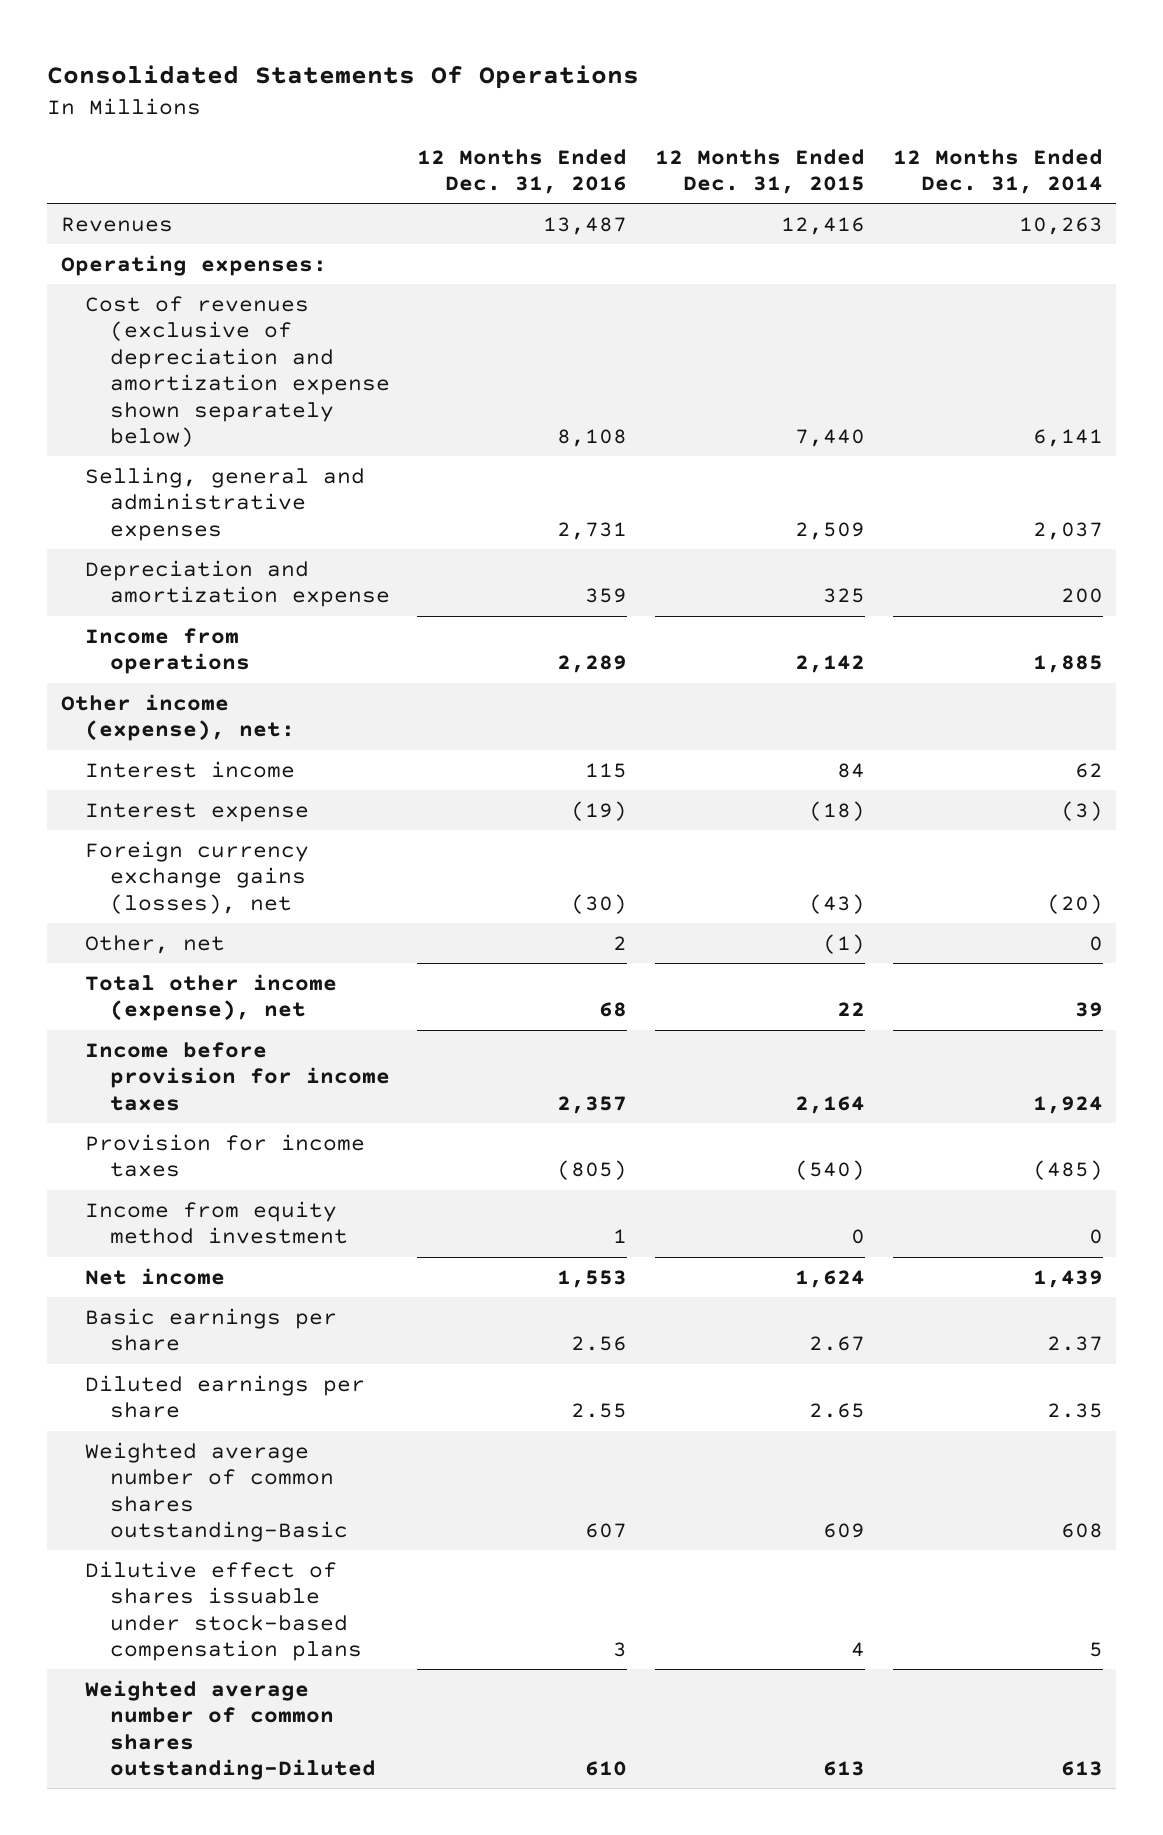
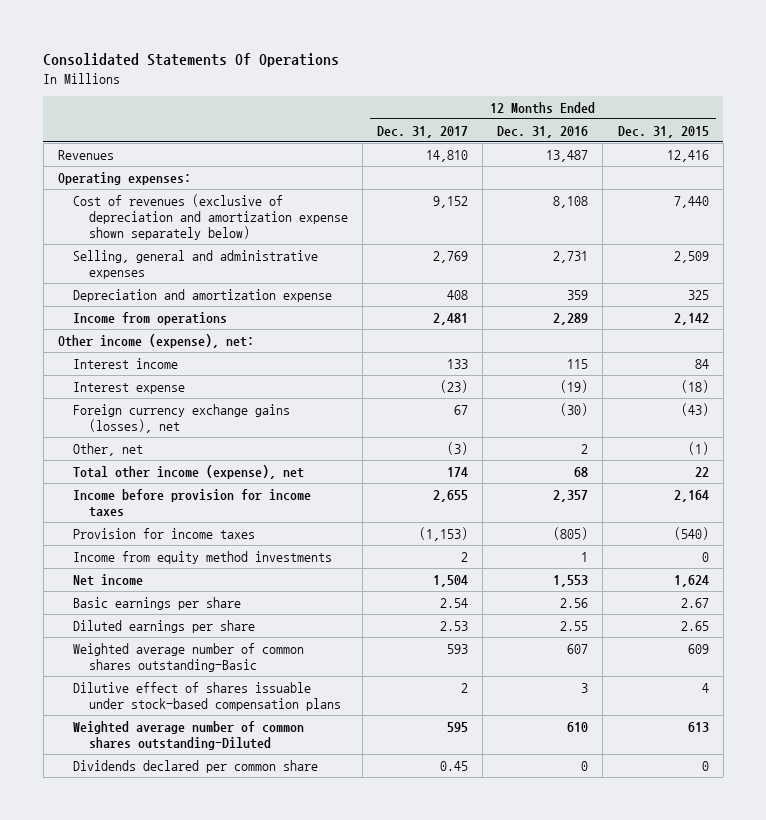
[892,148,1103,195] 12 Months Ended Dec. 31, 2014 -> none
none -> [376,125,468,138] Dec. 31, 2017
[85,1200,348,1245] Income from equity method investment -> [73,550,333,564] Income from equity method investments
none -> [73,759,319,773] Dividends declared per common share

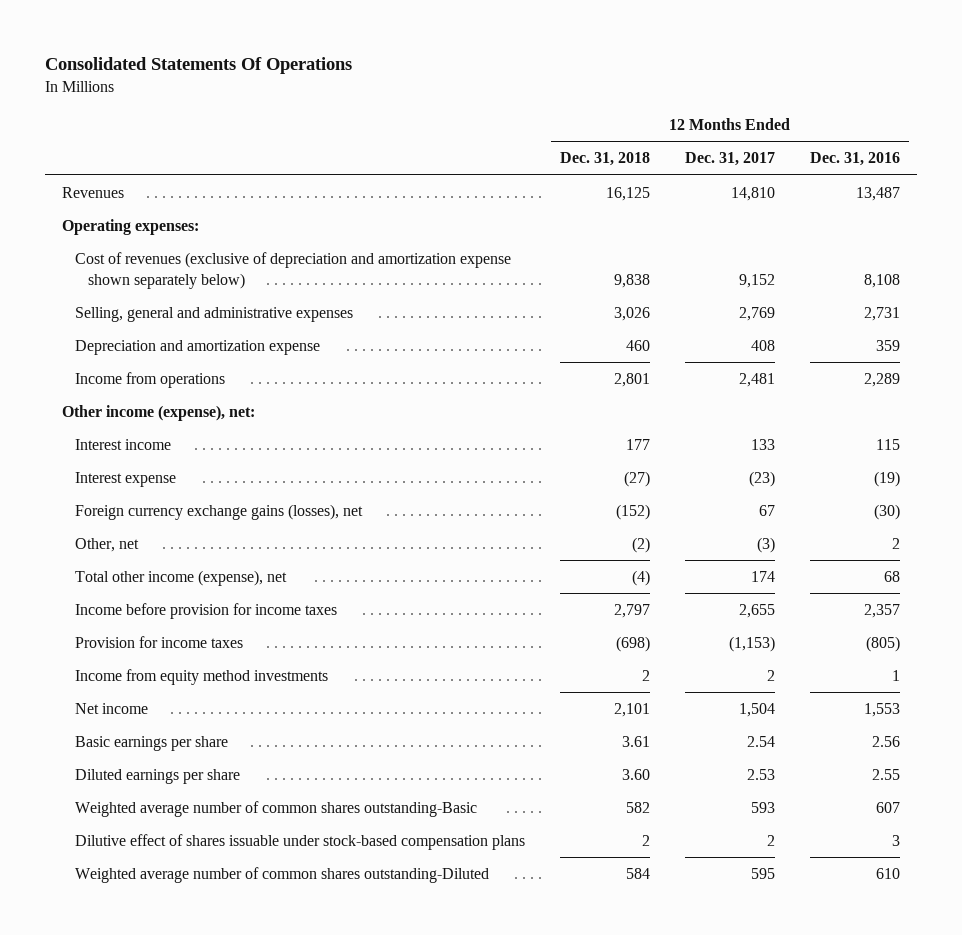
[617,125,709,138] Dec. 31, 2015 -> none
none -> [559,152,650,167] Dec. 31, 2018
[73,759,319,773] Dividends declared per common share -> none

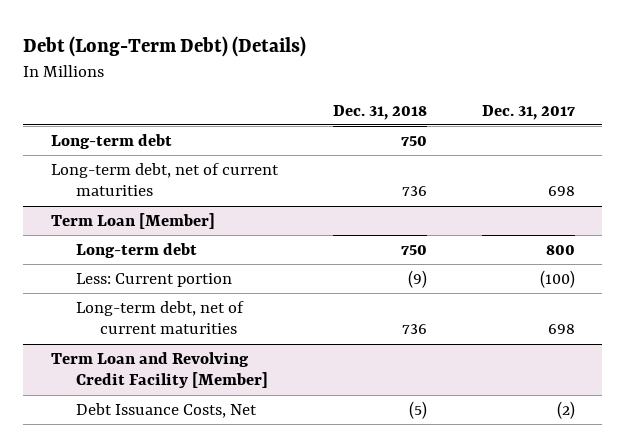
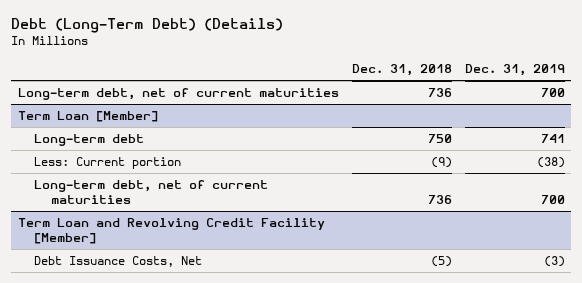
[481,104,575,120] Dec. 31, 2017 -> none
none -> [464,64,565,77] Dec. 31, 2019
[50,133,172,149] Long-term debt -> none

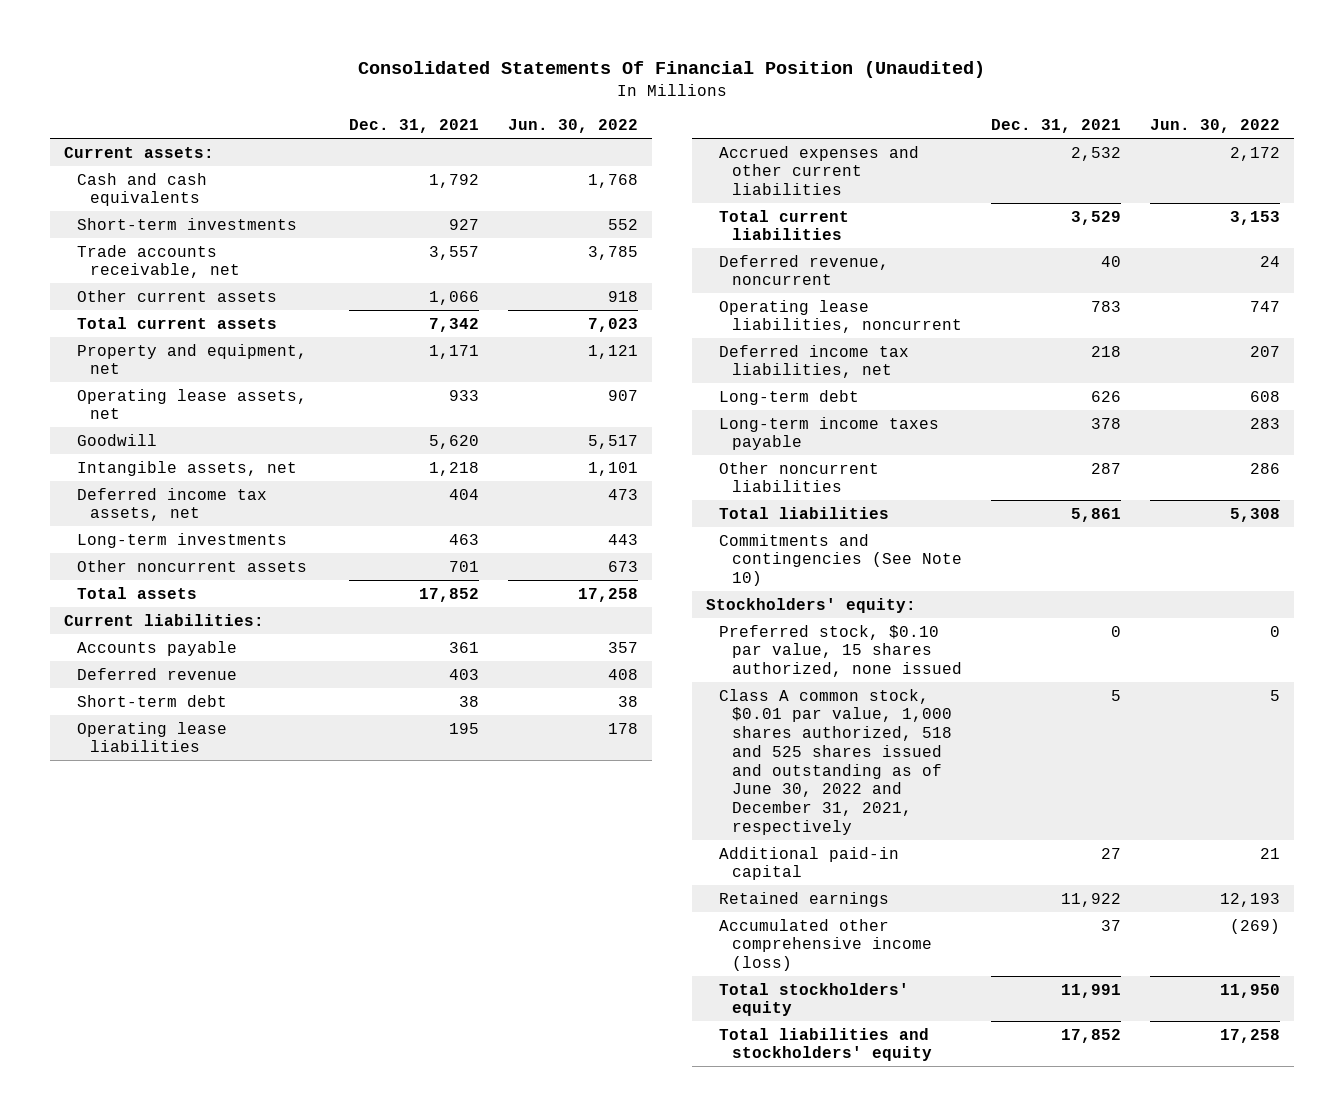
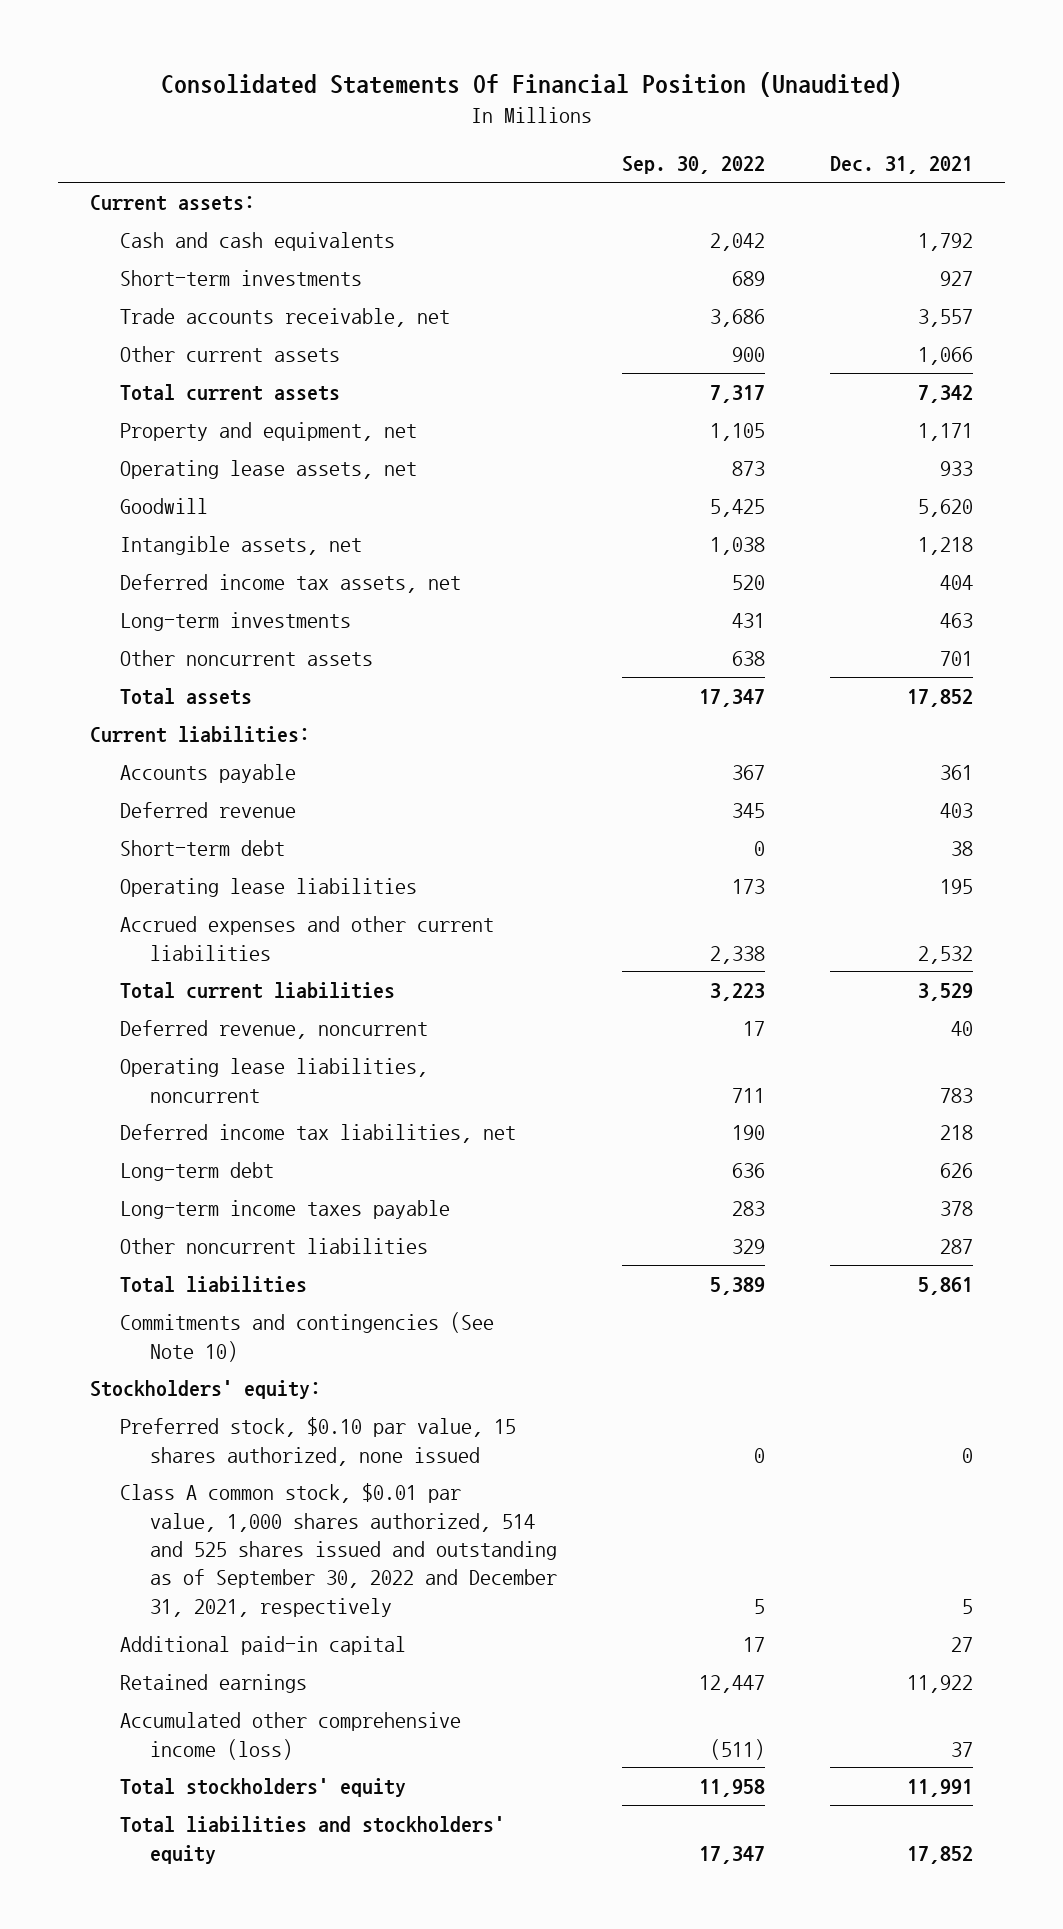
[507,119,638,134] Jun. 30, 2022 -> none
none -> [622,156,766,175] Sep. 30, 2022
[719,688,953,835] Class A common stock, $0.01 par value, 1,000 shares authorized, 518 and 525 shares issued and outstanding as of June 30, 2022 and December 31, 2021, respectively -> [120,1483,558,1617] Class A common stock, $0.01 par value, 1,000 shares authorized, 514 and 525 shares issued and outstanding as of September 30, 2022 and December 31, 2021, respectively

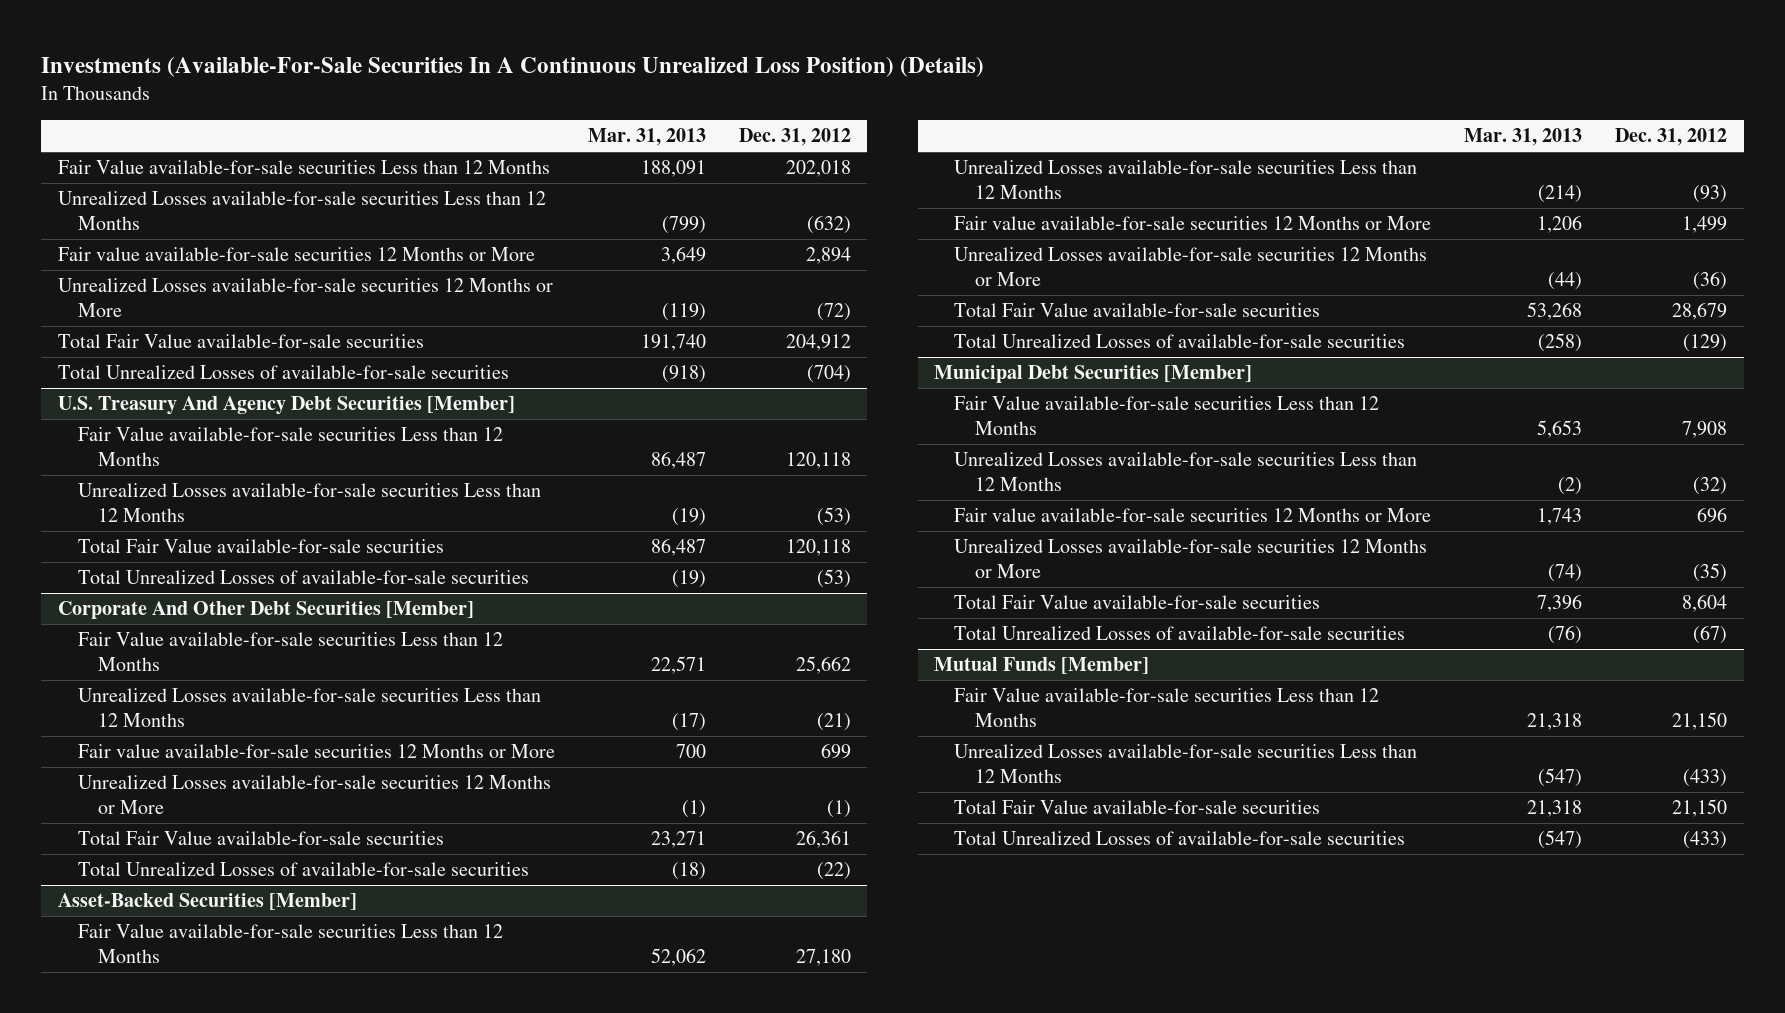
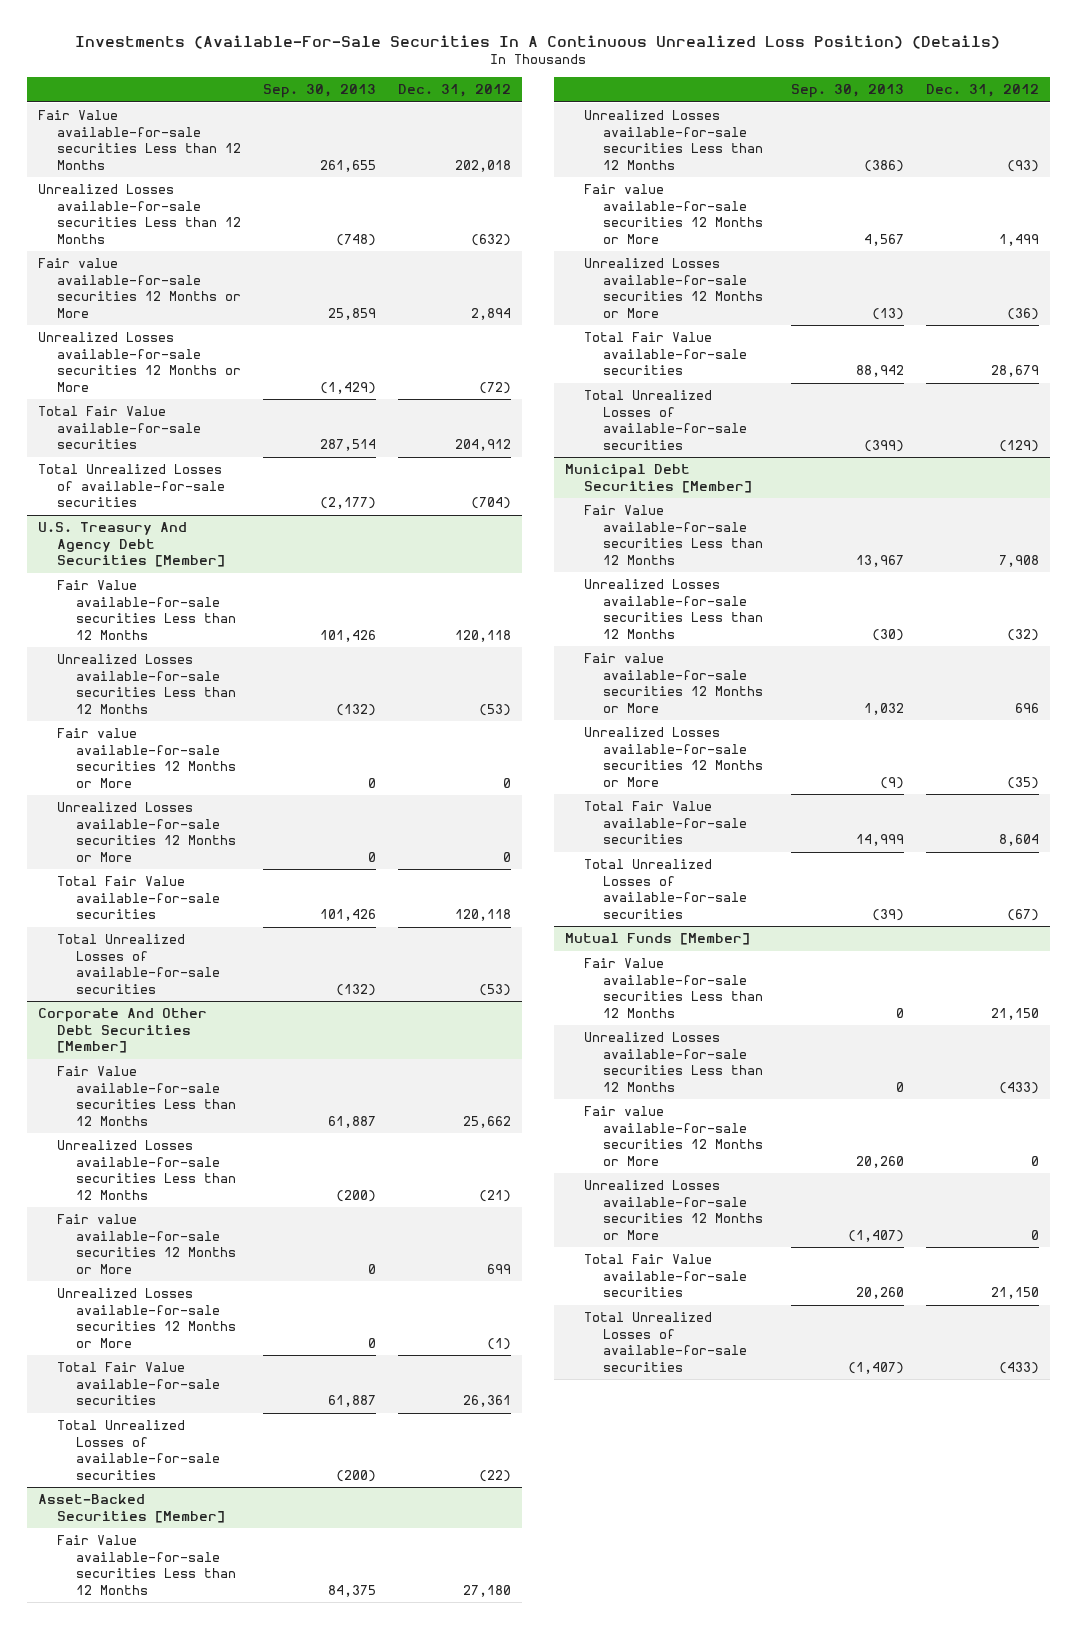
[588,128,707,147] Mar. 31, 2013 -> none
none -> [262,83,376,98] Sep. 30, 2013
none -> [56,728,236,788] Fair value available-for-sale securities 12 Months or More
none -> [56,802,236,862] Unrealized Losses available-for-sale securities 12 Months or More
none -> [584,1106,764,1166] Fair value available-for-sale securities 12 Months or More
none -> [584,1180,764,1240] Unrealized Losses available-for-sale securities 12 Months or More

